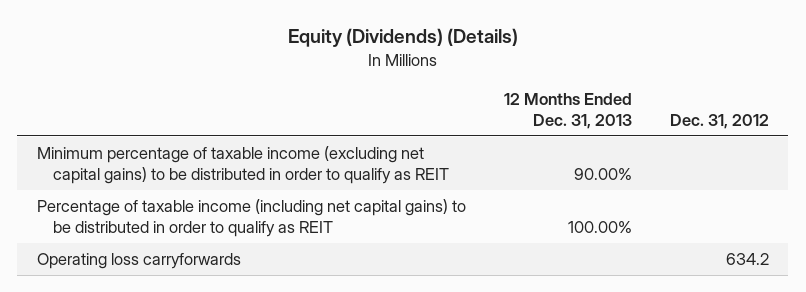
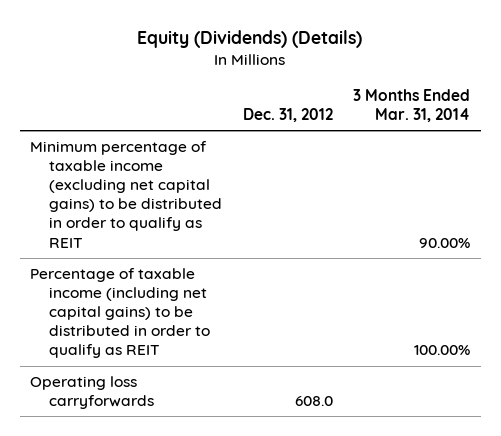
[503,93,632,129] 12 Months Ended Dec. 31, 2013 -> none
none -> [353,89,471,123] 3 Months Ended Mar. 31, 2014
[726,253,770,266] 634.2 -> [294,396,333,407] 608.0

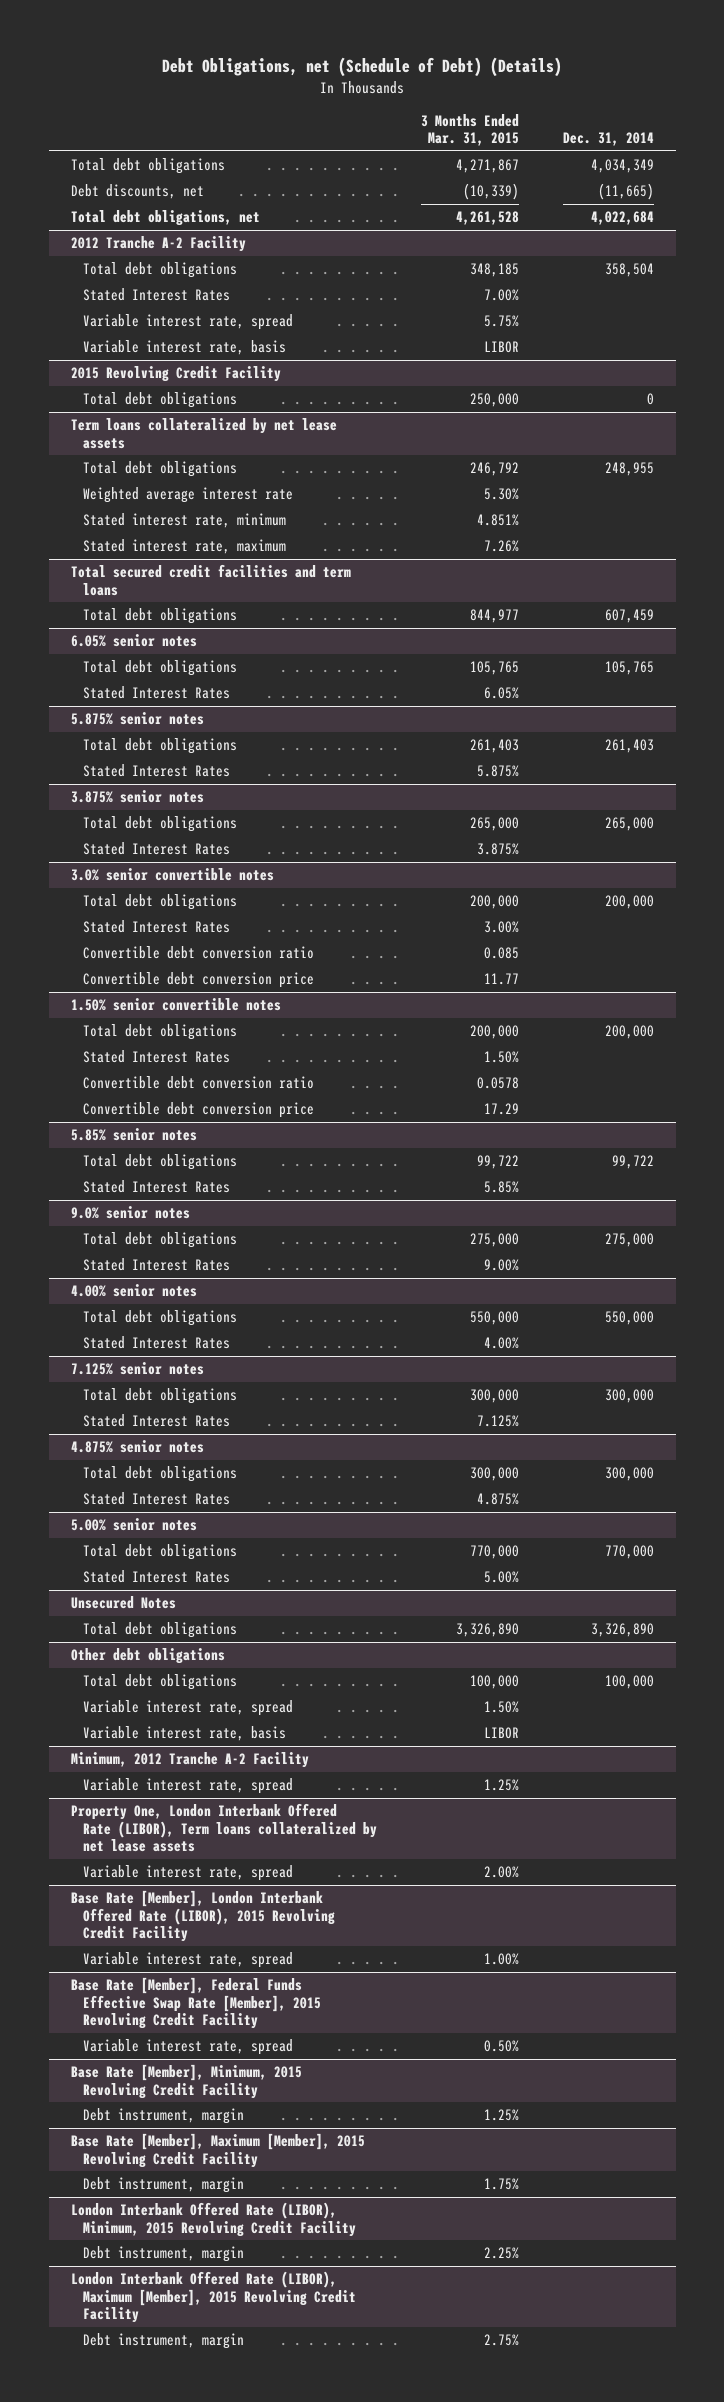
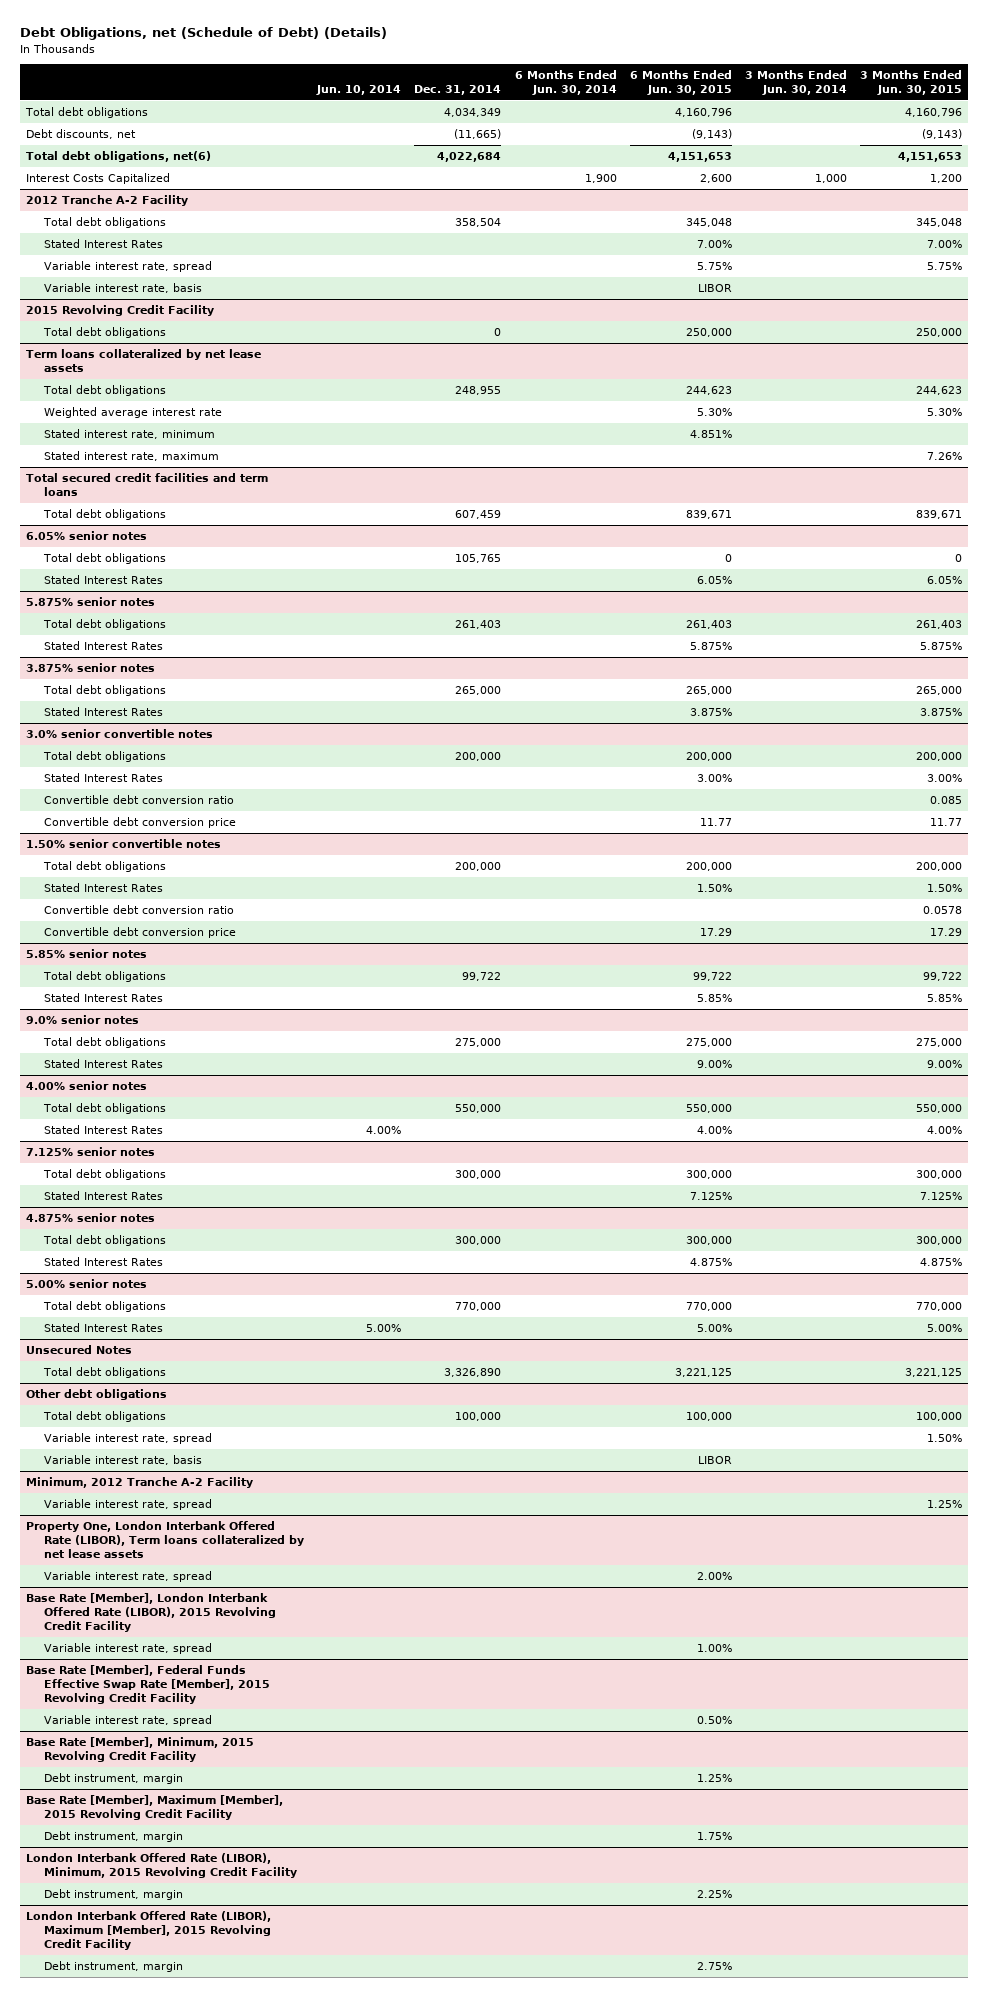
[420,113,519,147] 3 Months Ended Mar. 31, 2015 -> none
none -> [316,85,402,96] Jun. 10, 2014
none -> [514,69,617,96] 6 Months Ended Jun. 30, 2014
none -> [629,69,732,96] 6 Months Ended Jun. 30, 2015
none -> [744,69,847,96] 3 Months Ended Jun. 30, 2014
none -> [859,69,962,96] 3 Months Ended Jun. 30, 2015
[70,210,260,227] Total debt obligations, net -> [26,151,212,163] Total debt obligations, net(6)
none -> [26,173,171,185] Interest Costs Capitalized

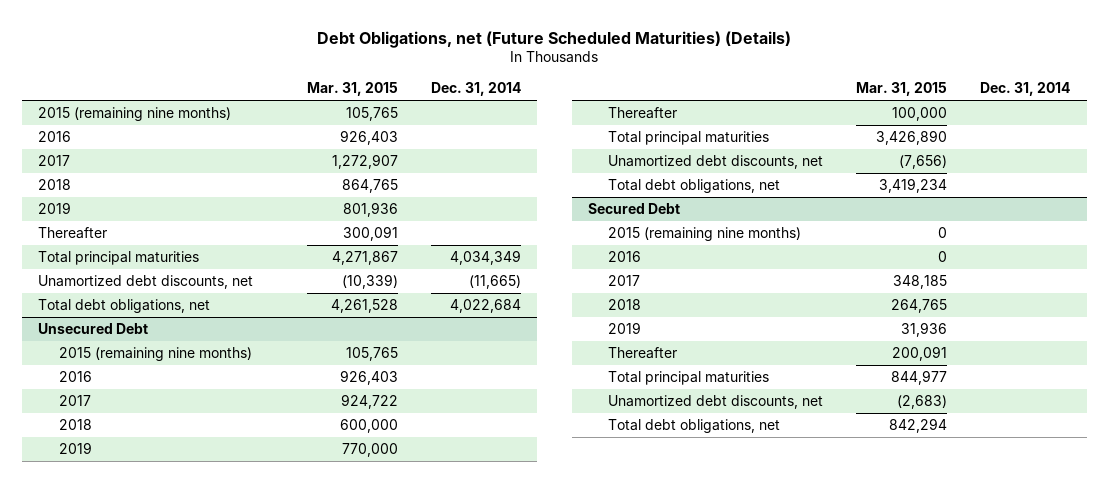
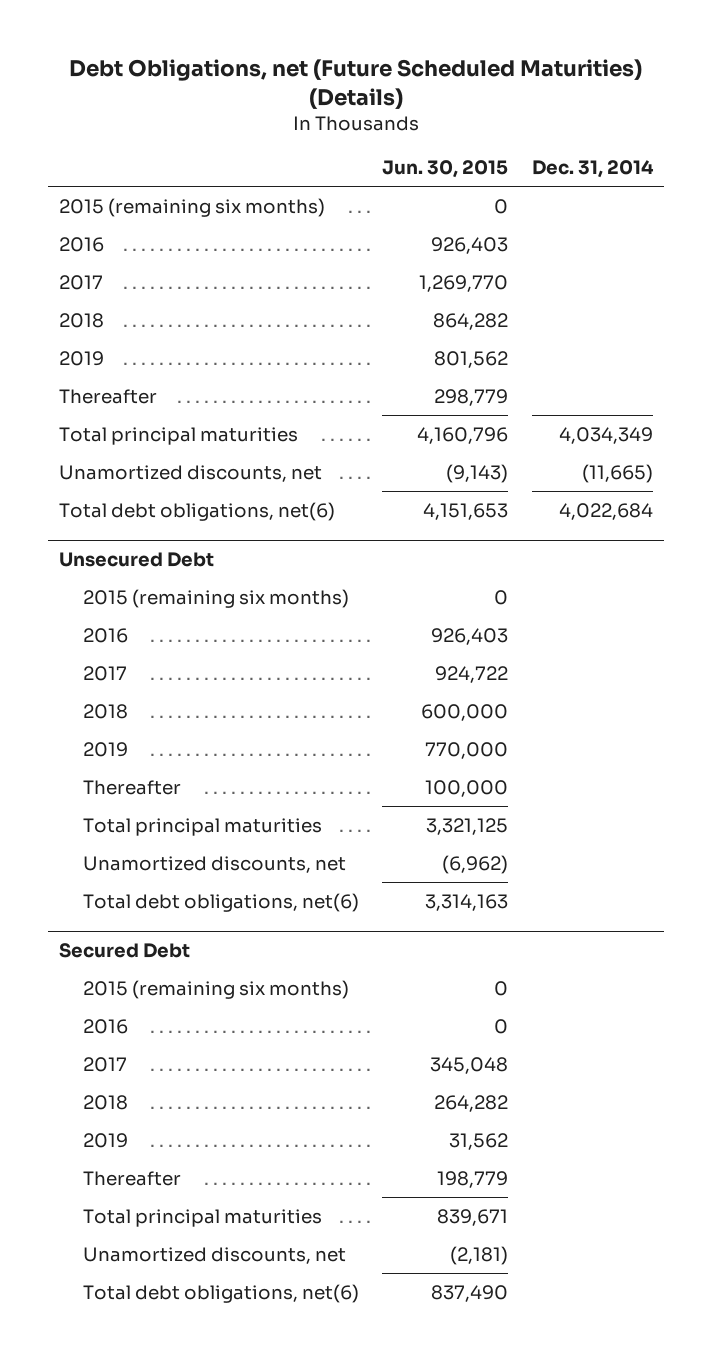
[306,82,398,97] Mar. 31, 2015 -> none
none -> [382,160,509,179] Jun. 30, 2015
[38,107,232,122] 2015 (remaining nine months) -> [59,197,326,217] 2015 (remaining six months)
[38,275,254,290] Unamortized debt discounts, net -> [59,464,323,482] Unamortized discounts, net
[38,299,211,314] Total debt obligations, net -> [59,501,336,521] Total debt obligations, net(6)
[58,347,252,362] 2015 (remaining nine months) -> [82,588,349,608] 2015 (remaining six months)
[608,155,824,170] Unamortized debt discounts, net -> [82,855,346,873] Unamortized discounts, net
[608,179,781,194] Total debt obligations, net -> [82,892,359,912] Total debt obligations, net(6)
[608,227,802,242] 2015 (remaining nine months) -> [82,979,349,999] 2015 (remaining six months)
[608,395,824,410] Unamortized debt discounts, net -> [82,1246,346,1264] Unamortized discounts, net
[608,419,781,434] Total debt obligations, net -> [82,1283,359,1303] Total debt obligations, net(6)

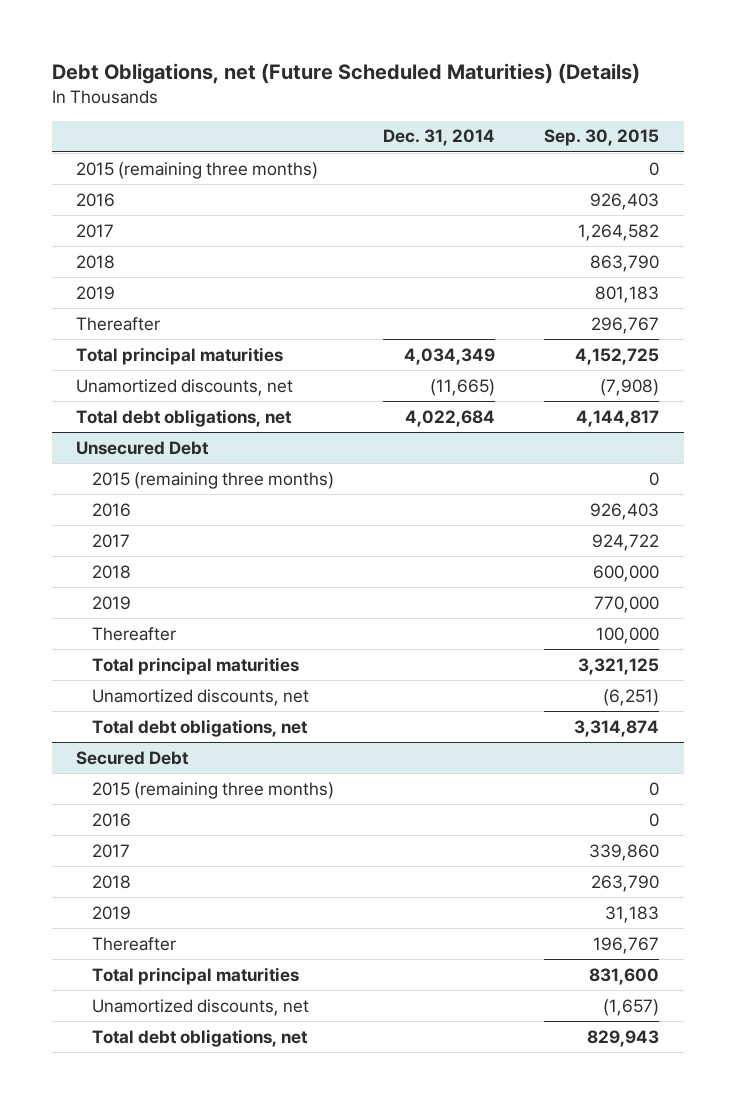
[382,160,509,179] Jun. 30, 2015 -> none
none -> [544,129,660,147] Sep. 30, 2015
[59,197,326,217] 2015 (remaining six months) -> [76,161,319,179] 2015 (remaining three months)
[59,501,336,521] Total debt obligations, net(6) -> [76,408,293,427] Total debt obligations, net
[82,588,349,608] 2015 (remaining six months) -> [91,471,334,489] 2015 (remaining three months)
[82,892,359,912] Total debt obligations, net(6) -> [91,718,308,737] Total debt obligations, net
[82,979,349,999] 2015 (remaining six months) -> [91,781,334,799] 2015 (remaining three months)
[82,1283,359,1303] Total debt obligations, net(6) -> [91,1028,308,1047] Total debt obligations, net

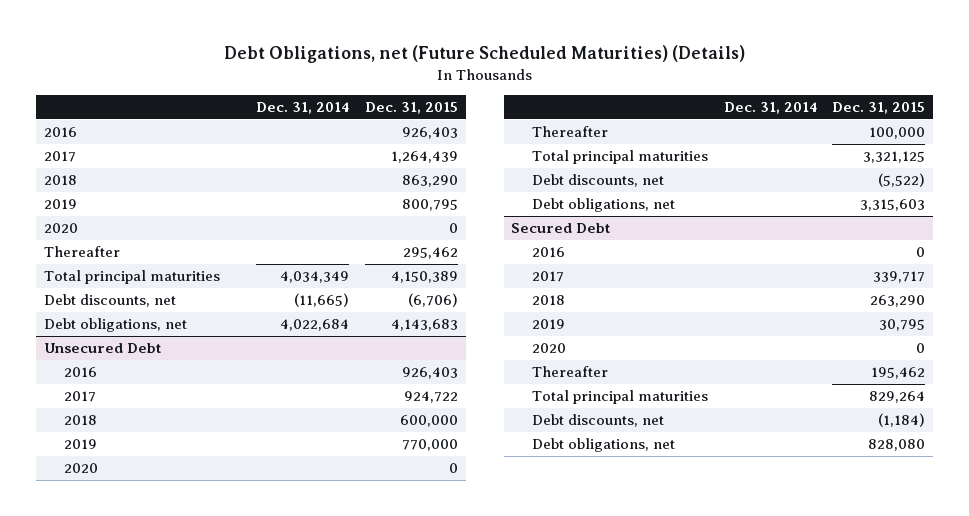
[544,129,660,147] Sep. 30, 2015 -> none
none -> [364,101,458,114] Dec. 31, 2015
[76,161,319,179] 2015 (remaining three months) -> none
none -> [43,223,78,234] 2020
[76,378,294,396] Unamortized discounts, net -> [43,294,176,308] Debt discounts, net
[76,408,293,427] Total debt obligations, net -> [43,318,187,333] Debt obligations, net
[91,471,334,489] 2015 (remaining three months) -> none
none -> [64,463,99,474] 2020
[91,688,309,706] Unamortized discounts, net -> [531,174,664,188] Debt discounts, net
[91,718,308,737] Total debt obligations, net -> [531,198,675,213] Debt obligations, net
[91,781,334,799] 2015 (remaining three months) -> none
none -> [531,343,566,354] 2020
[91,998,309,1016] Unamortized discounts, net -> [531,414,664,428] Debt discounts, net
[91,1028,308,1047] Total debt obligations, net -> [531,438,675,453] Debt obligations, net

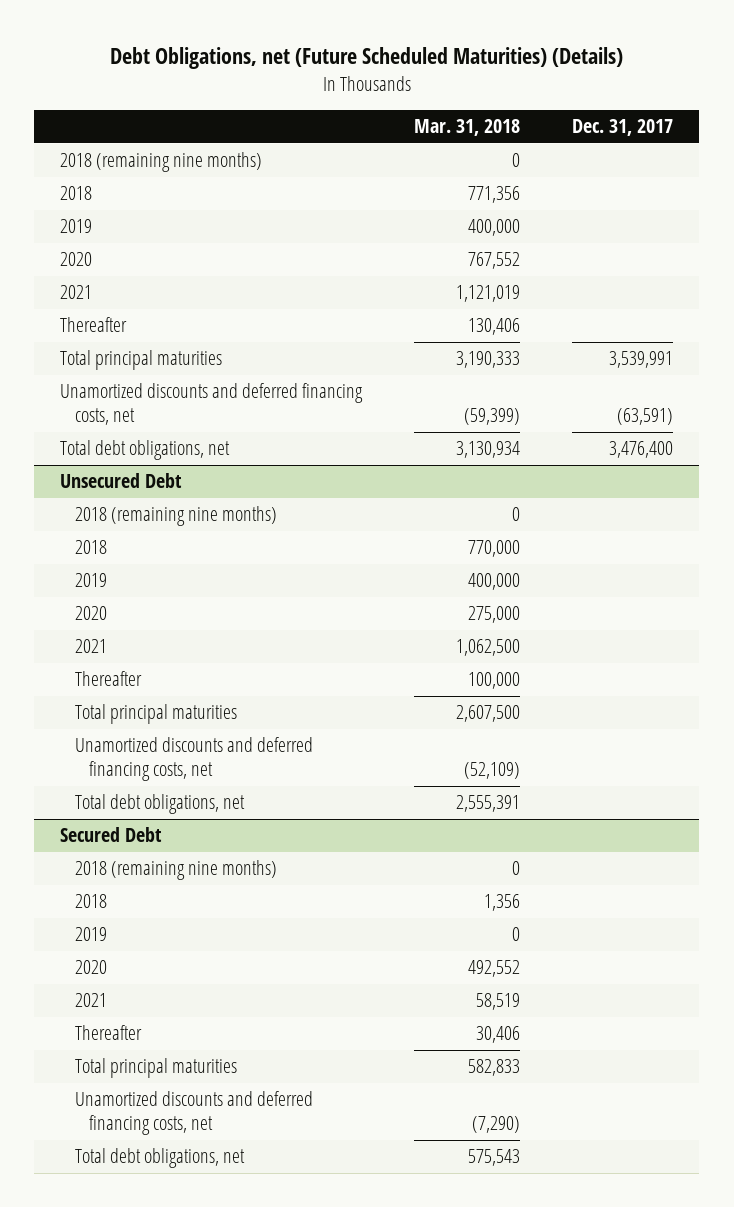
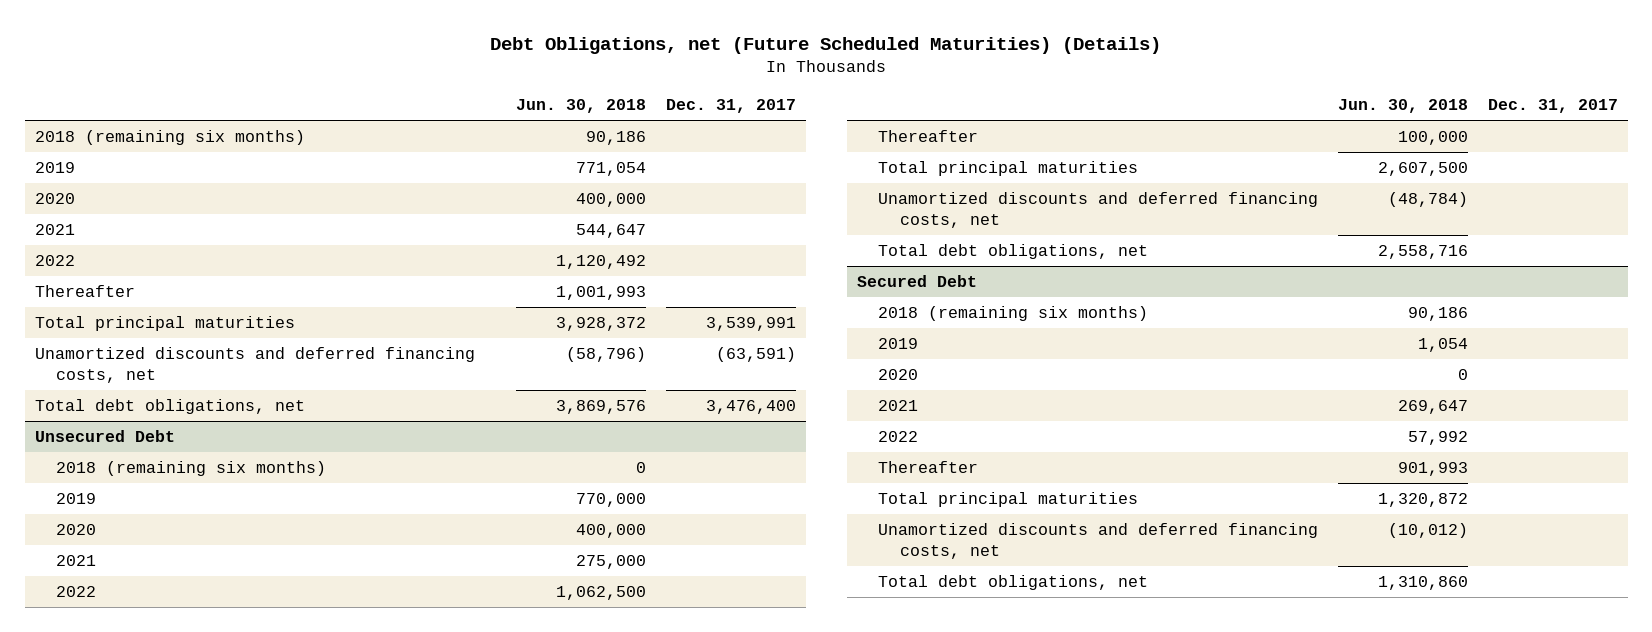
[414,119,521,137] Mar. 31, 2018 -> none
none -> [515,98,646,113] Jun. 30, 2018
[60,186,93,201] 2018 -> none
[60,152,263,173] 2018 (remaining nine months) -> [34,129,305,145] 2018 (remaining six months)
none -> [34,254,75,266] 2022
[74,540,107,555] 2018 -> none
[74,506,277,527] 2018 (remaining nine months) -> [56,460,327,476] 2018 (remaining six months)
none -> [56,585,97,597] 2022
[74,894,107,909] 2018 -> none
[74,860,277,881] 2018 (remaining nine months) -> [878,305,1149,321] 2018 (remaining six months)
none -> [878,430,919,442] 2022

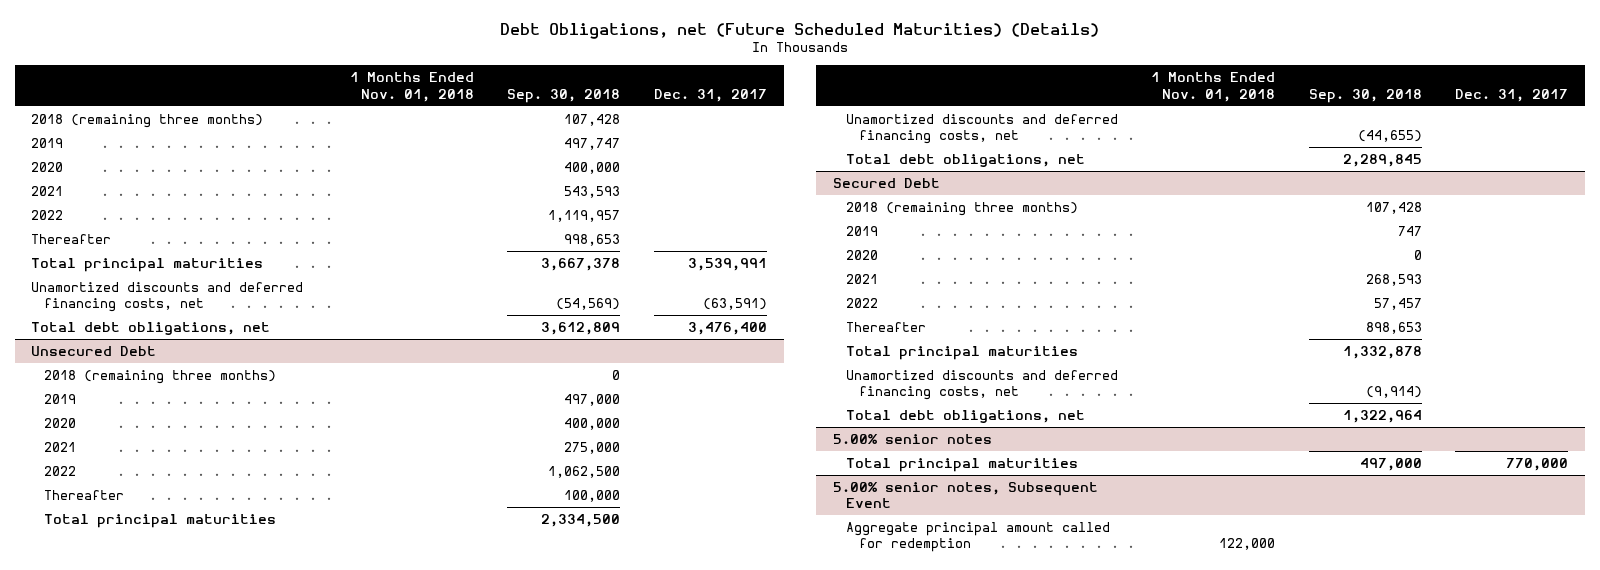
[515,98,646,113] Jun. 30, 2018 -> none
none -> [349,72,474,102] 1 Months Ended Nov. 01, 2018
none -> [507,88,621,103] Sep. 30, 2018
[34,129,305,145] 2018 (remaining six months) -> [31,114,264,129] 2018 (remaining three months)
[56,460,327,476] 2018 (remaining six months) -> [44,370,277,385] 2018 (remaining three months)
[878,305,1149,321] 2018 (remaining six months) -> [845,202,1078,217] 2018 (remaining three months)
none -> [832,434,992,445] 5.00% senior notes
none -> [845,458,1078,473] Total principal maturities
none -> [832,482,1098,509] 5.00% senior notes, Subsequent Event
none -> [845,522,1110,553] Aggregate principal amount called for redemption

